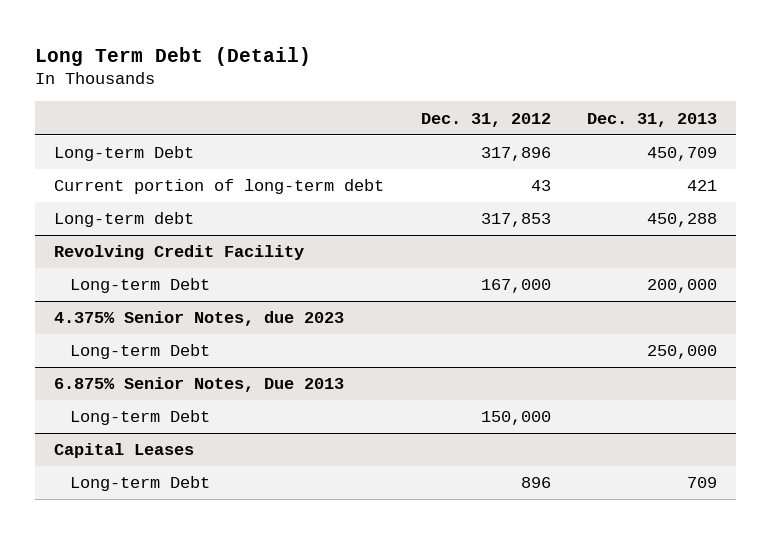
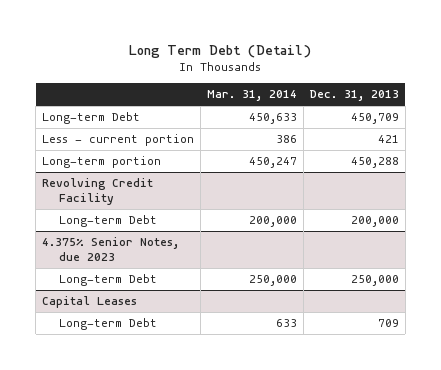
[420,112,551,127] Dec. 31, 2012 -> none
none -> [206,90,297,102] Mar. 31, 2014
[53,179,384,195] Current portion of long-term debt -> [42,134,195,147] Less - current portion
[53,212,194,228] Long-term debt -> [42,156,162,169] Long-term portion
[53,377,344,393] 6.875% Senior Notes, Due 2013 -> none
[69,410,210,426] Long-term Debt -> none

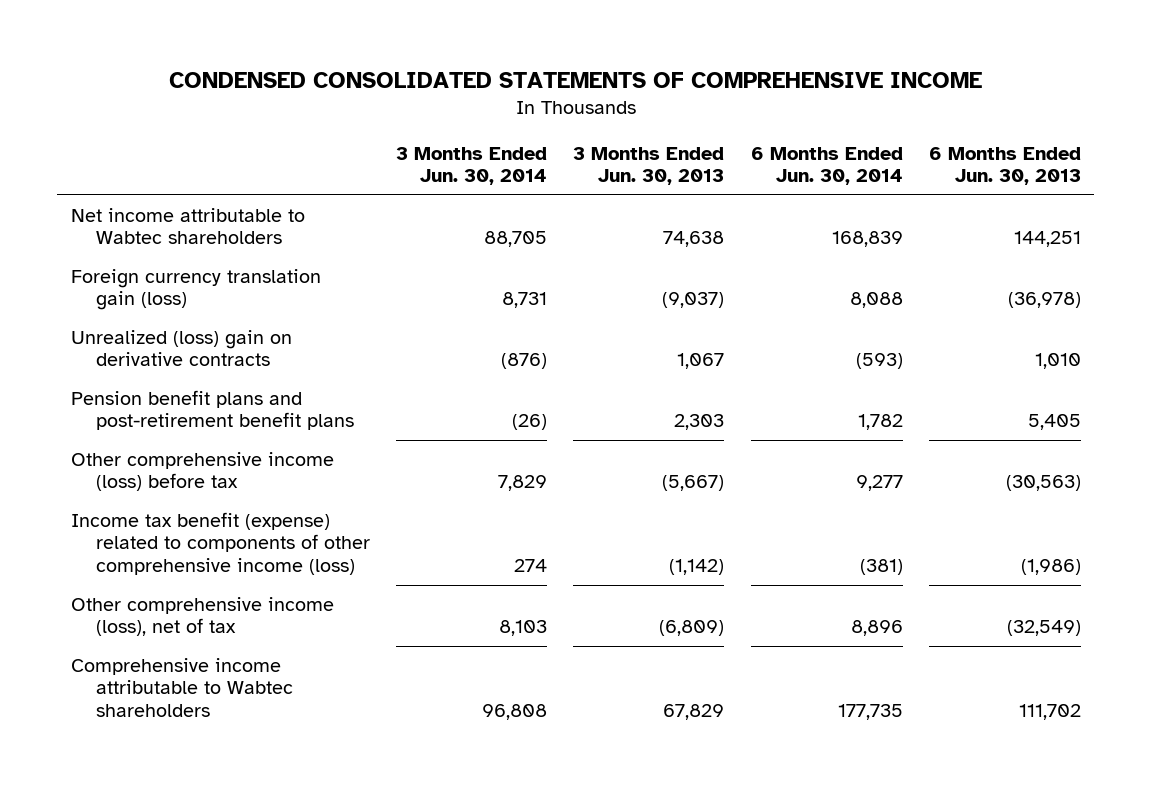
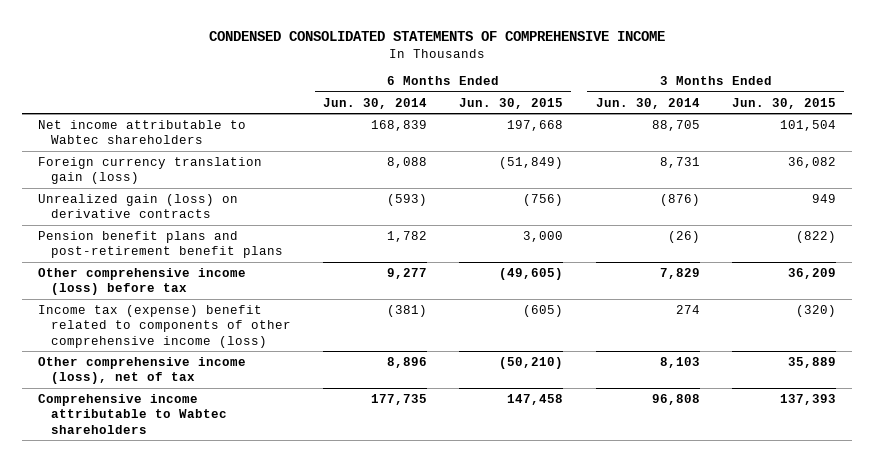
[573,146,725,186] 3 Months Ended Jun. 30, 2013 -> none
[928,146,1081,186] 6 Months Ended Jun. 30, 2013 -> none
none -> [459,97,564,109] Jun. 30, 2015
none -> [731,97,836,109] Jun. 30, 2015
[70,329,292,367] Unrealized (loss) gain on derivative contracts -> [38,193,239,219] Unrealized gain (loss) on derivative contracts
[70,511,370,576] Income tax benefit (expense) related to components of other comprehensive income (loss) -> [38,304,292,348] Income tax (expense) benefit related to components of other comprehensive income (loss)

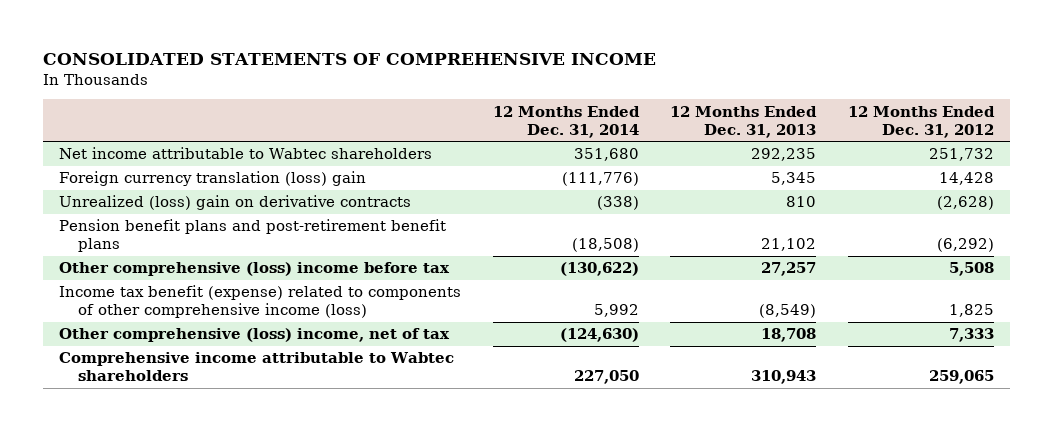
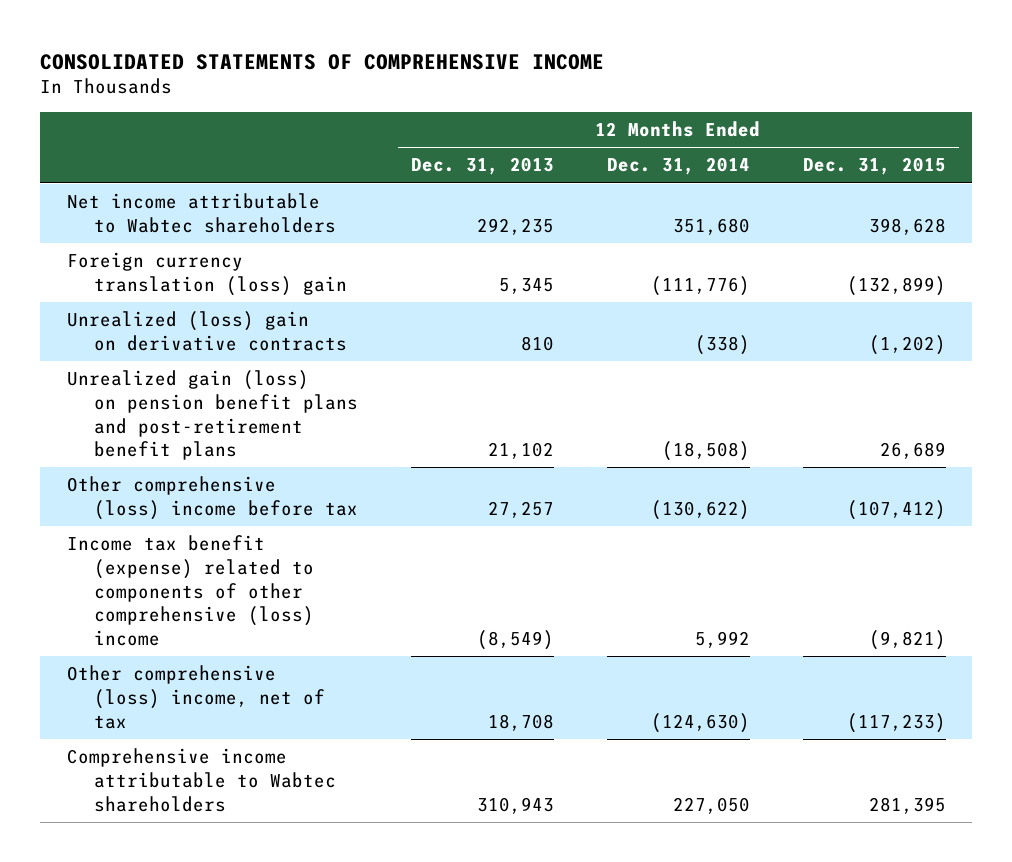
[848,105,996,138] 12 Months Ended Dec. 31, 2012 -> none
none -> [802,157,946,176] Dec. 31, 2015
[58,219,446,253] Pension benefit plans and post-retirement benefit plans -> [66,370,358,461] Unrealized gain (loss) on pension benefit plans and post-retirement benefit plans
[58,285,461,319] Income tax benefit (expense) related to components of other comprehensive income (loss) -> [66,535,314,646] Income tax benefit (expense) related to components of other comprehensive (loss) income

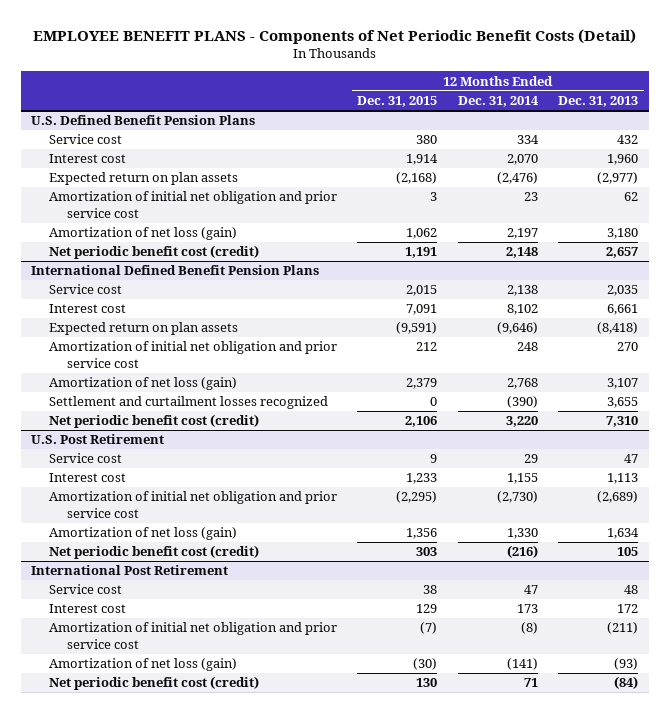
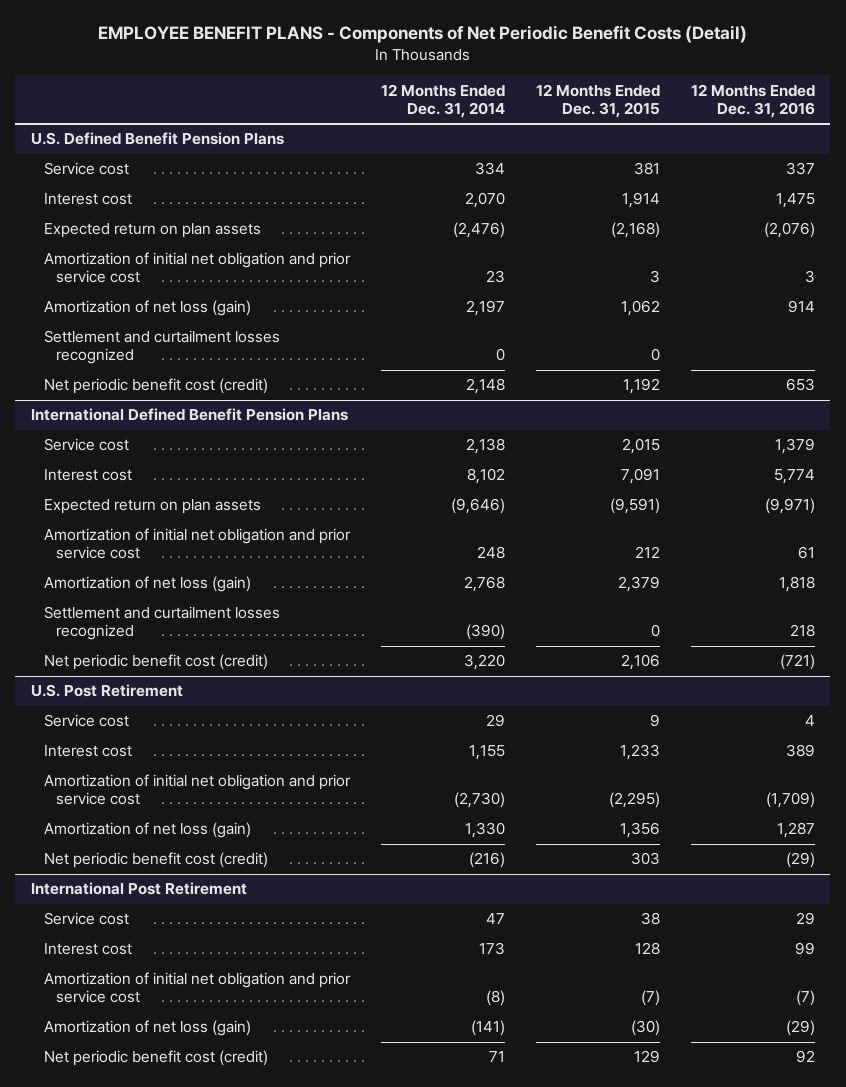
[558,96,639,108] Dec. 31, 2013 -> none
none -> [690,83,815,118] 12 Months Ended Dec. 31, 2016
[416,135,438,145] 380 -> [633,162,660,176] 381
none -> [43,330,280,365] Settlement and curtailment losses recognized
[405,247,438,259] 1,191 -> [622,378,660,395] 1,192
[416,604,438,614] 129 -> [634,942,660,956] 128
[416,678,438,688] 130 -> [633,1050,660,1064] 129

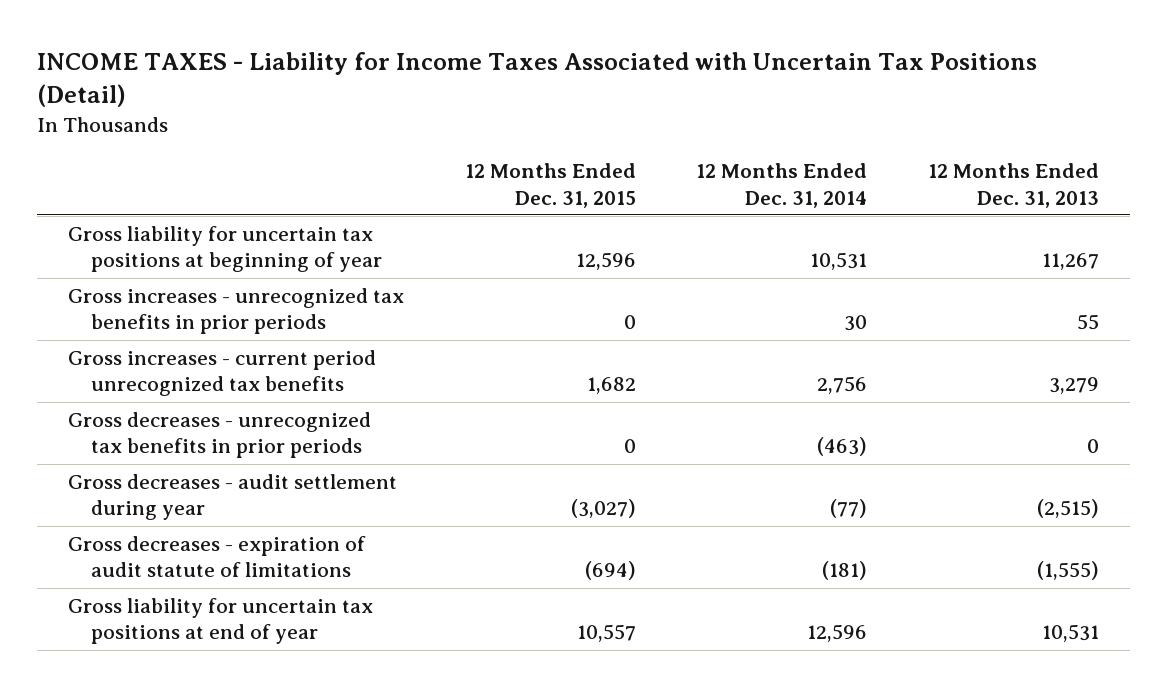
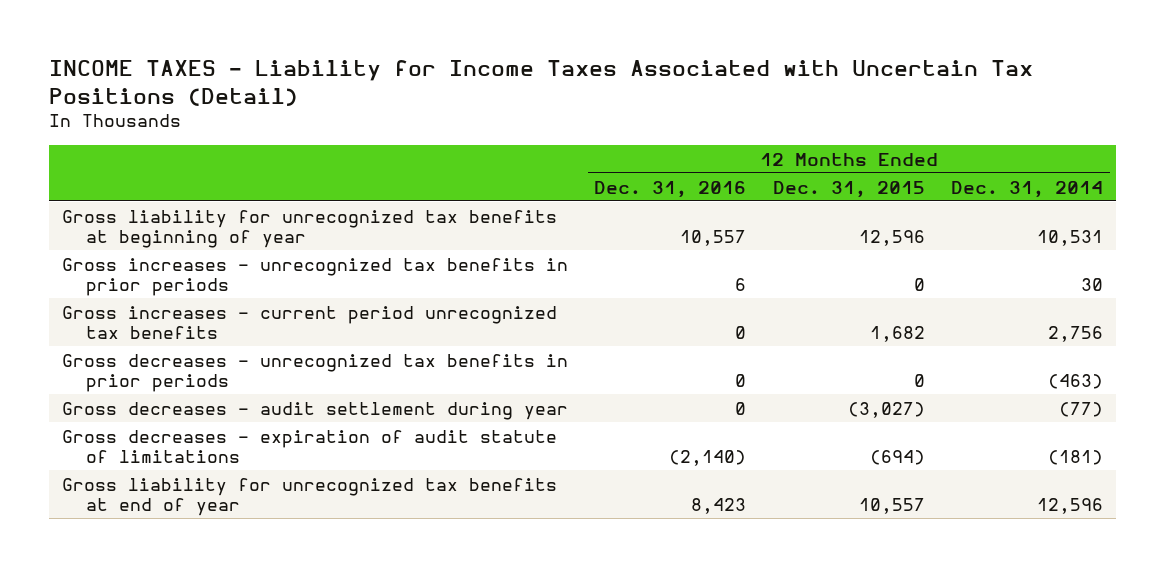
[928,163,1100,208] 12 Months Ended Dec. 31, 2013 -> none
none -> [594,180,747,198] Dec. 31, 2016
[67,226,382,273] Gross liability for uncertain tax positions at beginning of year -> [61,209,557,249] Gross liability for unrecognized tax benefits at beginning of year
[67,598,373,645] Gross liability for uncertain tax positions at end of year -> [61,477,557,517] Gross liability for unrecognized tax benefits at end of year

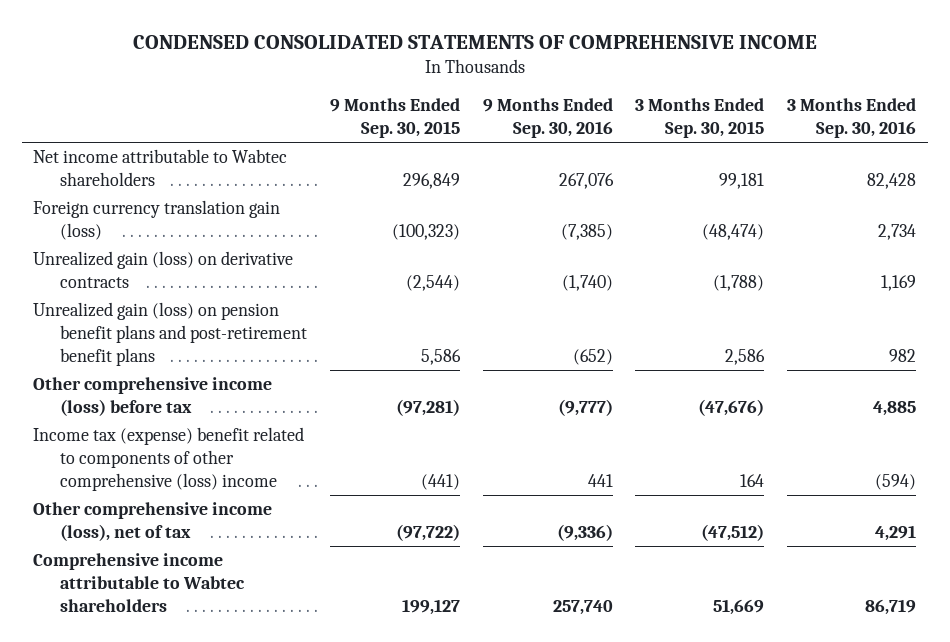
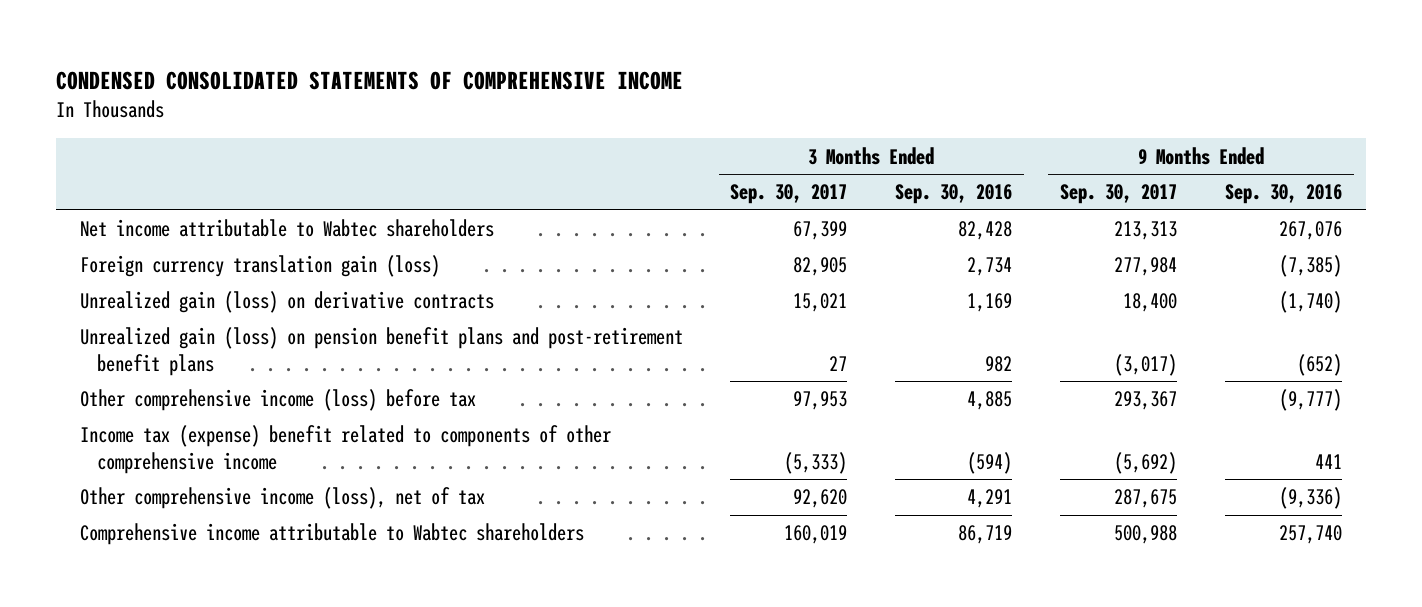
[329,98,460,139] 9 Months Ended Sep. 30, 2015 -> none
[635,98,765,139] 3 Months Ended Sep. 30, 2015 -> none
none -> [730,184,848,205] Sep. 30, 2017
none -> [1060,184,1178,205] Sep. 30, 2017
[33,427,305,491] Income tax (expense) benefit related to components of other comprehensive (loss) income -> [79,425,611,475] Income tax (expense) benefit related to components of other comprehensive income

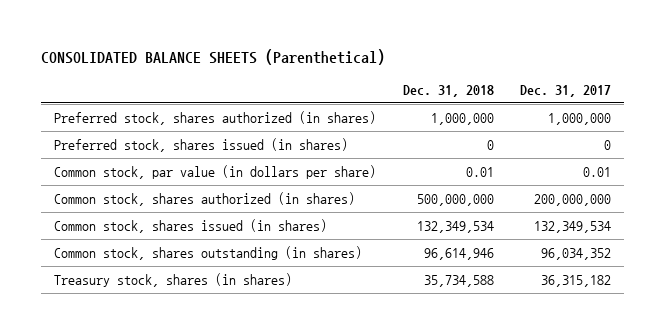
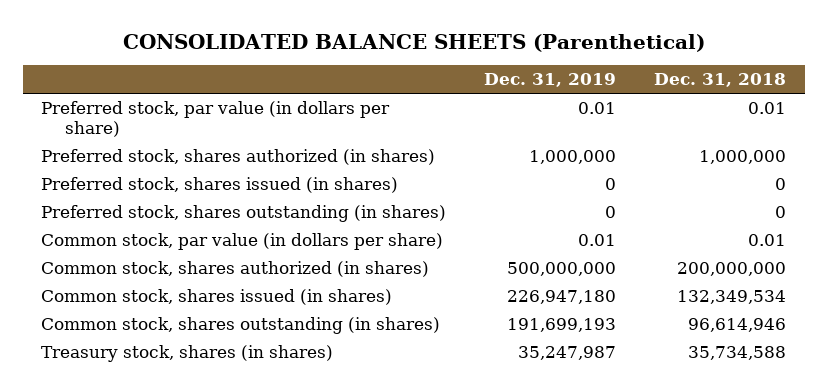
[520,84,612,97] Dec. 31, 2017 -> none
none -> [484,73,617,88] Dec. 31, 2019
none -> [41,101,391,137] Preferred stock, par value (in dollars per share)
none -> [41,205,447,223] Preferred stock, shares outstanding (in shares)
[416,193,494,206] 500,000,000 -> [677,262,787,277] 200,000,000

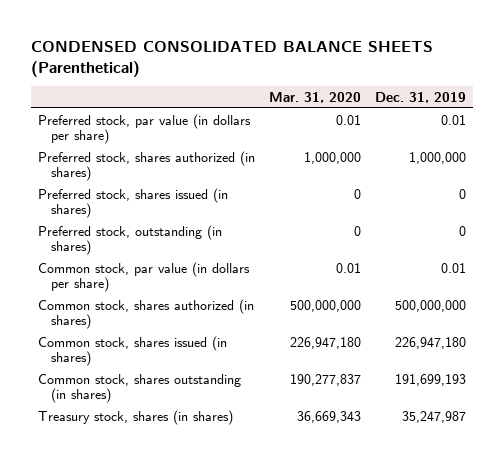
[122,33,705,52] CONSOLIDATED BALANCE SHEETS (Parenthetical) -> [30,40,433,77] CONDENSED CONSOLIDATED BALANCE SHEETS (Parenthetical)
[654,73,787,88] Dec. 31, 2018 -> none
none -> [268,91,361,103] Mar. 31, 2020
[41,205,447,223] Preferred stock, shares outstanding (in shares) -> [37,224,222,256] Preferred stock, outstanding (in shares)

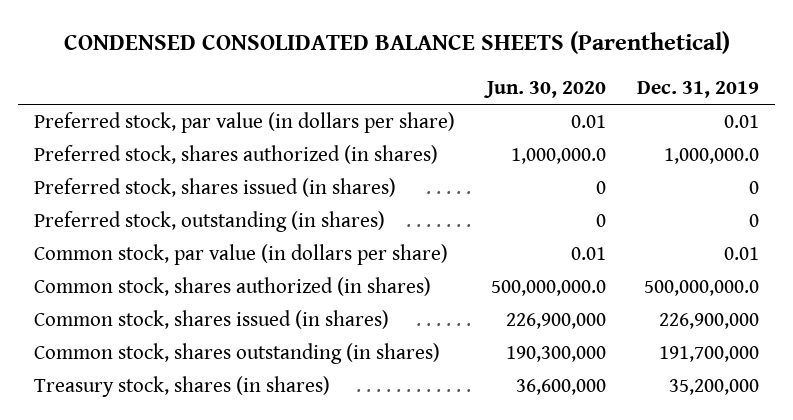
[268,91,361,103] Mar. 31, 2020 -> none
none -> [483,81,606,99] Jun. 30, 2020
[409,151,467,164] 1,000,000 -> [664,148,760,165] 1,000,000.0
[395,299,467,312] 500,000,000 -> [644,280,760,297] 500,000,000.0
[395,336,467,349] 226,947,180 -> [659,313,760,330] 226,900,000
[395,373,467,386] 191,699,193 -> [659,346,760,363] 191,700,000
[402,410,467,423] 35,247,987 -> [669,379,760,396] 35,200,000

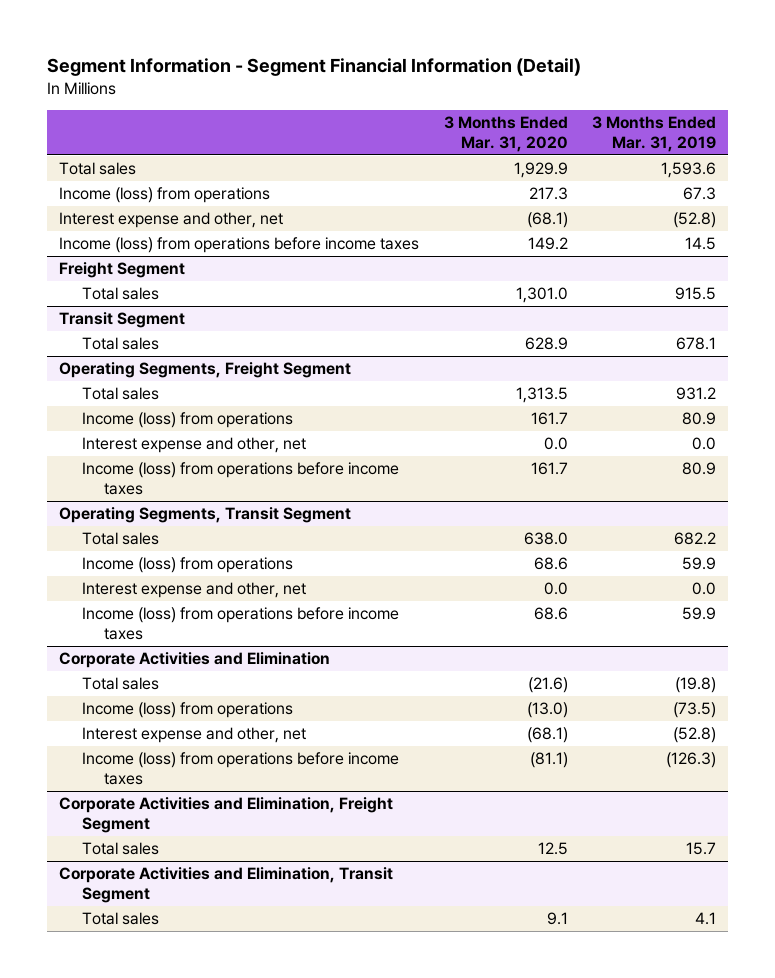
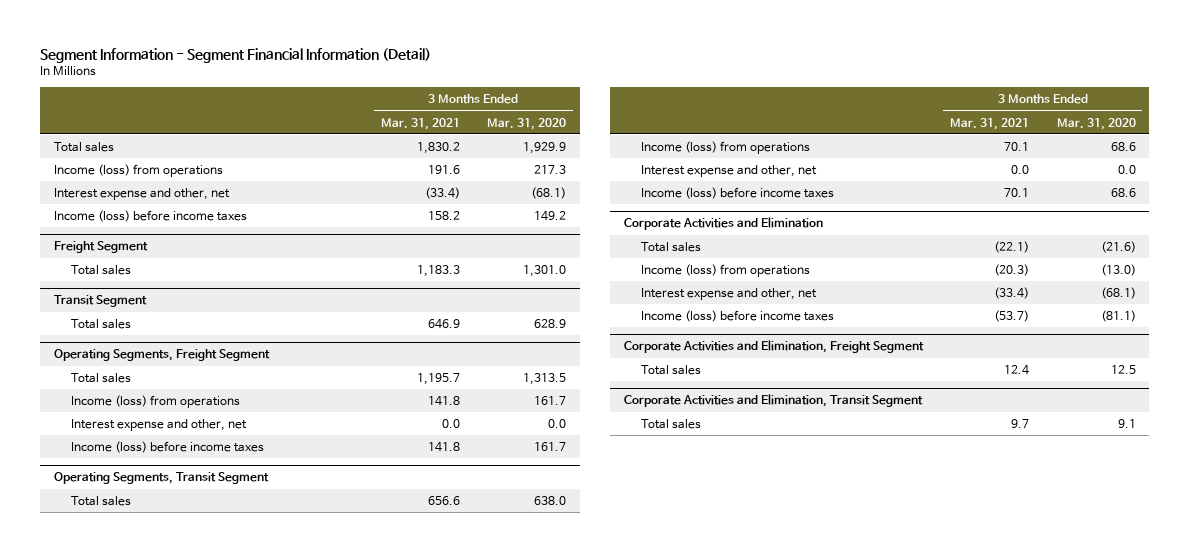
[591,116,716,153] 3 Months Ended Mar. 31, 2019 -> none
none -> [380,117,460,130] Mar. 31, 2021
[59,237,420,254] Income (loss) from operations before income taxes -> [54,209,248,222] Income (loss) before income taxes
[81,462,399,496] Income (loss) from operations before income taxes -> [71,440,265,453] Income (loss) before income taxes
[81,607,399,641] Income (loss) from operations before income taxes -> [640,186,834,199] Income (loss) before income taxes
[81,752,399,786] Income (loss) from operations before income taxes -> [640,309,834,322] Income (loss) before income taxes

